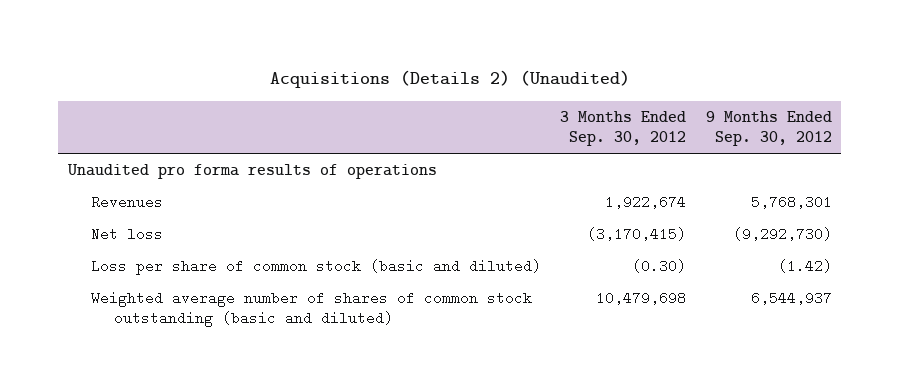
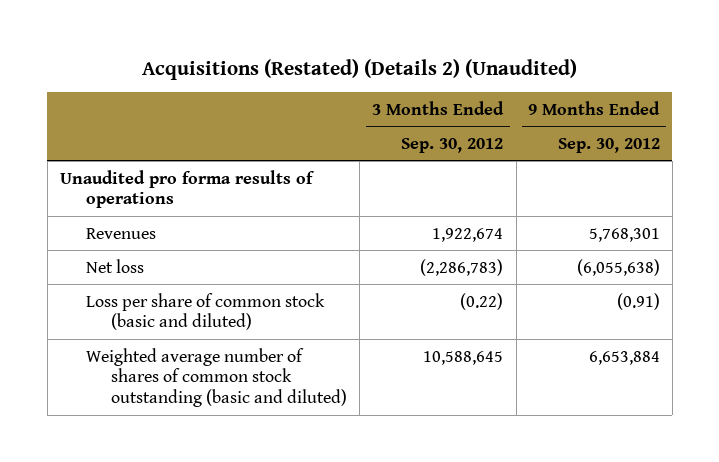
[269,70,630,89] Acquisitions (Details 2) (Unaudited) -> [141,58,577,80] Acquisitions (Restated) (Details 2) (Unaudited)
[587,227,687,242] (3,170,415) -> [420,258,504,276] (2,286,783)
[732,227,832,242] (9,292,730) -> [576,258,660,276] (6,055,638)
[632,259,687,274] (0.30) -> [460,292,504,310] (0.22)
[777,259,832,274] (1.42) -> [616,292,660,310] (0.91)
[596,291,687,306] 10,479,698 -> [423,350,504,365] 10,588,645
[750,291,832,306] 6,544,937 -> [588,350,660,365] 6,653,884

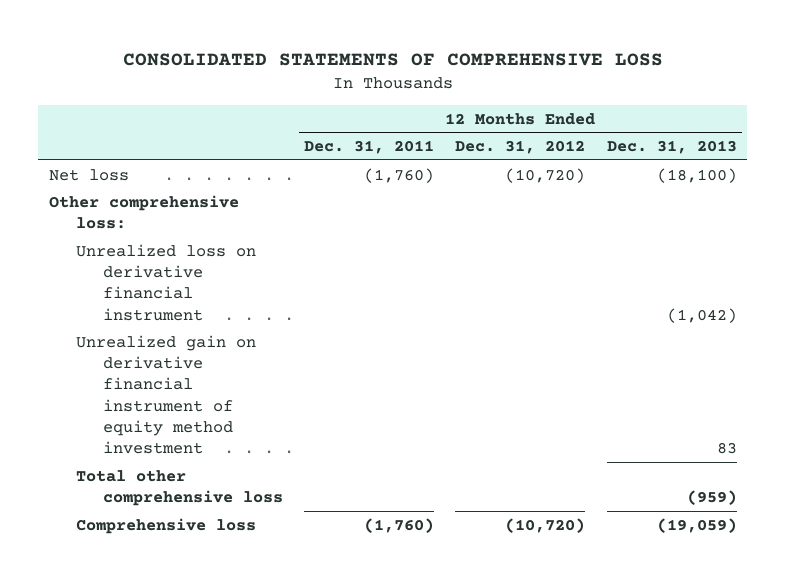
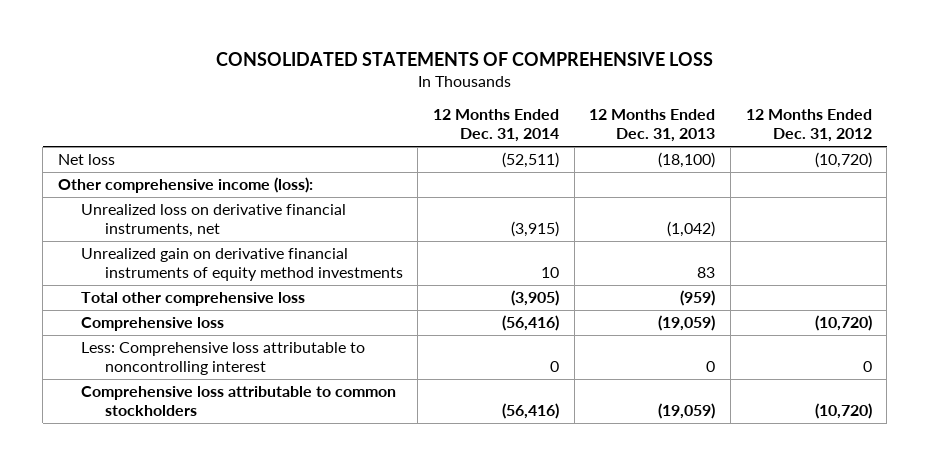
[304,140,435,155] Dec. 31, 2011 -> none
none -> [432,109,559,143] 12 Months Ended Dec. 31, 2014
[48,194,239,229] Other comprehensive loss: -> [57,177,313,194] Other comprehensive income (loss):
[76,243,257,321] Unrealized loss on derivative financial instrument -> [81,204,347,237] Unrealized loss on derivative financial instruments, net
[76,334,257,455] Unrealized gain on derivative financial instrument of equity method investment -> [81,248,403,281] Unrealized gain on derivative financial instruments of equity method investments
none -> [81,342,366,375] Less: Comprehensive loss attributable to noncontrolling interest
none -> [81,386,397,416] Comprehensive loss attributable to common stockholders

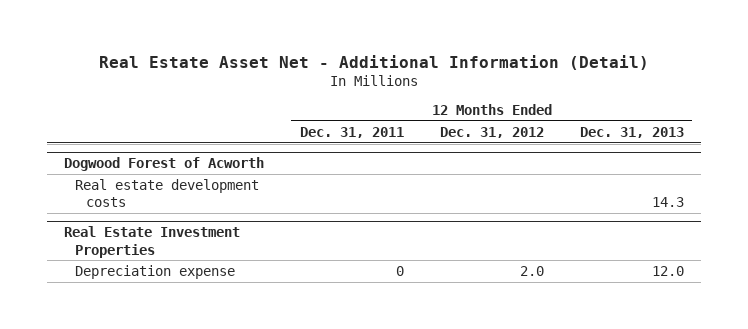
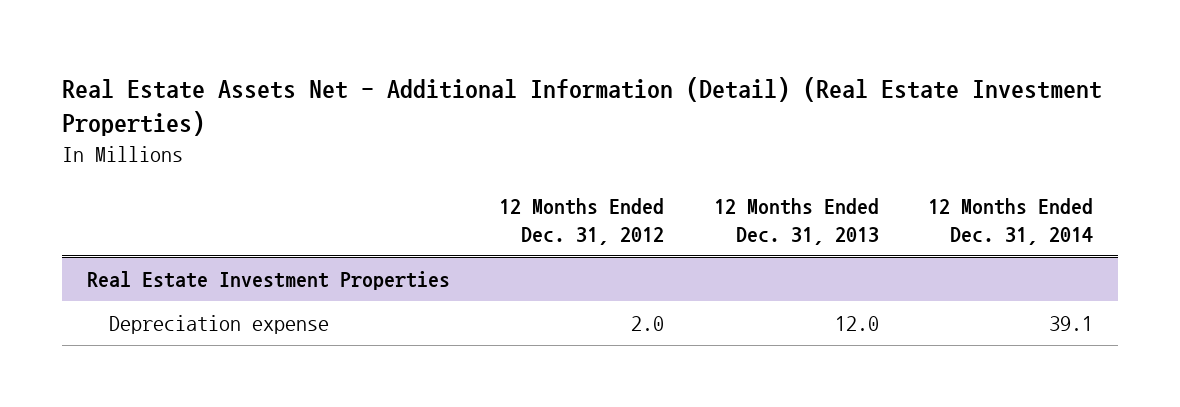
[98,54,649,70] Real Estate Asset Net - Additional Information (Detail) -> [62,76,1103,137] Real Estate Assets Net - Additional Information (Detail) (Real Estate Investment Properties)
[300,126,405,138] Dec. 31, 2011 -> none
none -> [927,197,1093,245] 12 Months Ended Dec. 31, 2014
[64,157,265,172] Dogwood Forest of Acworth -> none
[75,178,260,207] Real estate development costs -> none

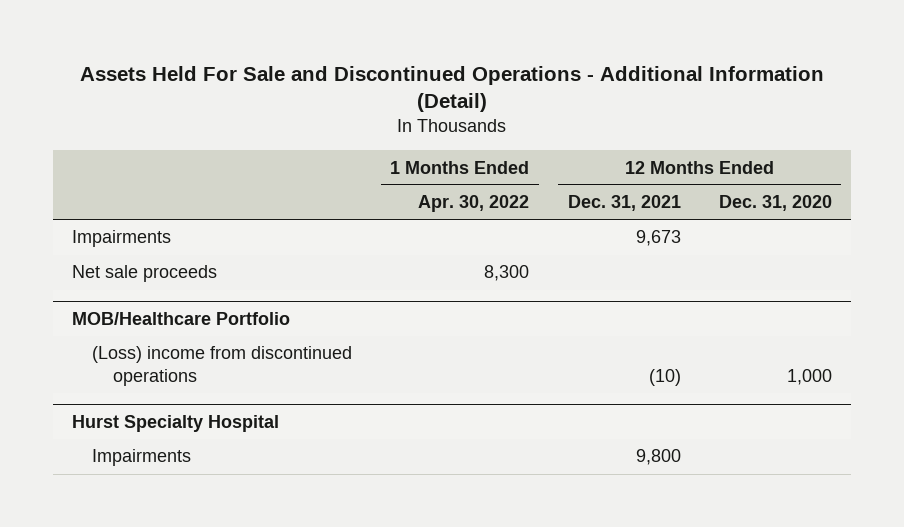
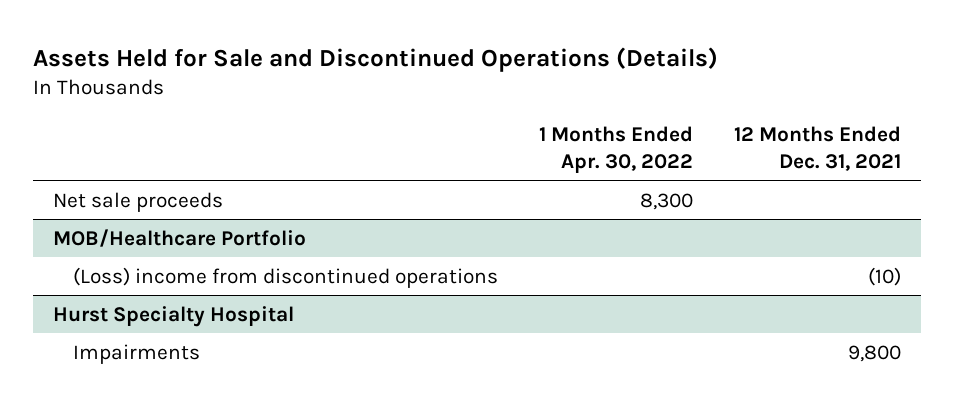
[79,65,824,113] Assets Held For Sale and Discontinued Operations - Additional Information (Detail) -> [32,46,718,72] Assets Held for Sale and Discontinued Operations (Details)
[718,195,832,212] Dec. 31, 2020 -> none
[72,230,172,248] Impairments -> none

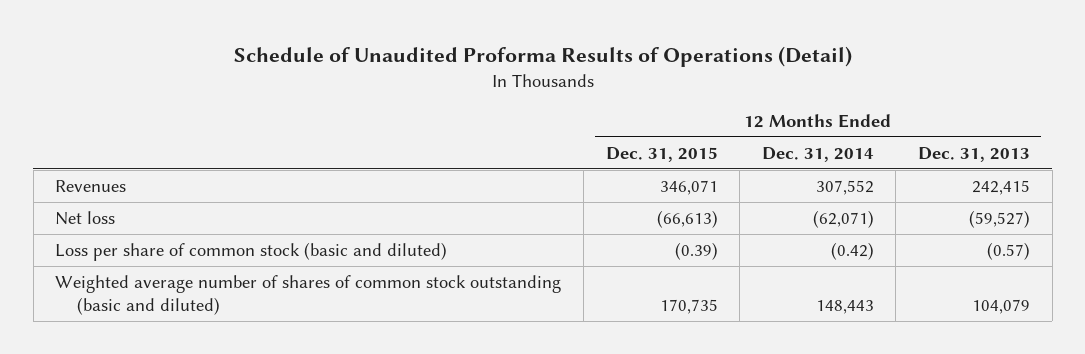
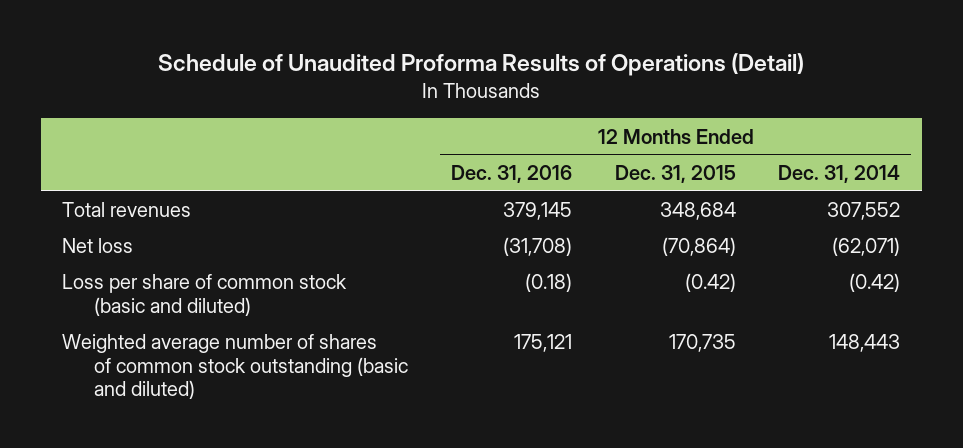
[918,146,1031,162] Dec. 31, 2013 -> none
none -> [450,164,572,183] Dec. 31, 2016
[55,179,127,192] Revenues -> [62,202,192,218] Total revenues
[659,179,718,195] 346,071 -> [659,202,736,221] 348,684
[656,209,718,228] (66,613) -> [661,237,736,257] (70,864)
[674,241,718,260] (0.39) -> [684,273,736,293] (0.42)

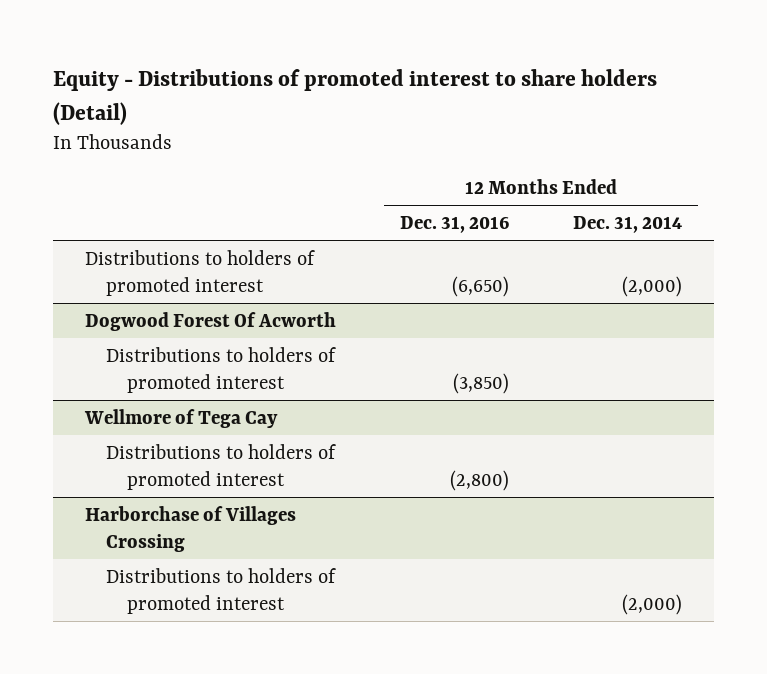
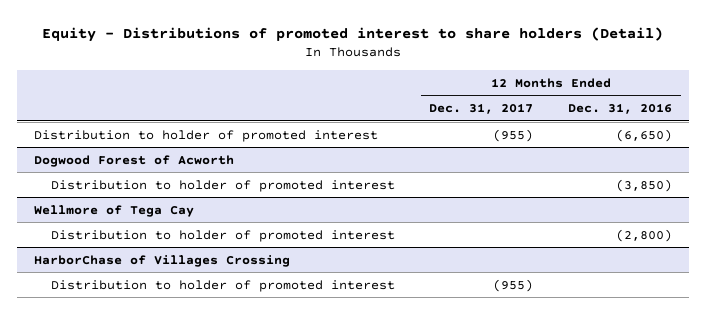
[572,215,682,233] Dec. 31, 2014 -> none
none -> [429,103,534,115] Dec. 31, 2017
[85,249,316,296] Distributions to holders of promoted interest -> [33,129,378,142] Distribution to holder of promoted interest
[85,311,337,331] Dogwood Forest Of Acworth -> [33,154,234,167] Dogwood Forest of Acworth
[106,346,337,393] Distributions to holders of promoted interest -> [50,179,395,192] Distribution to holder of promoted interest
[106,443,337,490] Distributions to holders of promoted interest -> [50,229,395,242] Distribution to holder of promoted interest
[85,505,297,552] Harborchase of Villages Crossing -> [33,254,290,267] HarborChase of Villages Crossing
[106,567,337,614] Distributions to holders of promoted interest -> [50,279,395,292] Distribution to holder of promoted interest

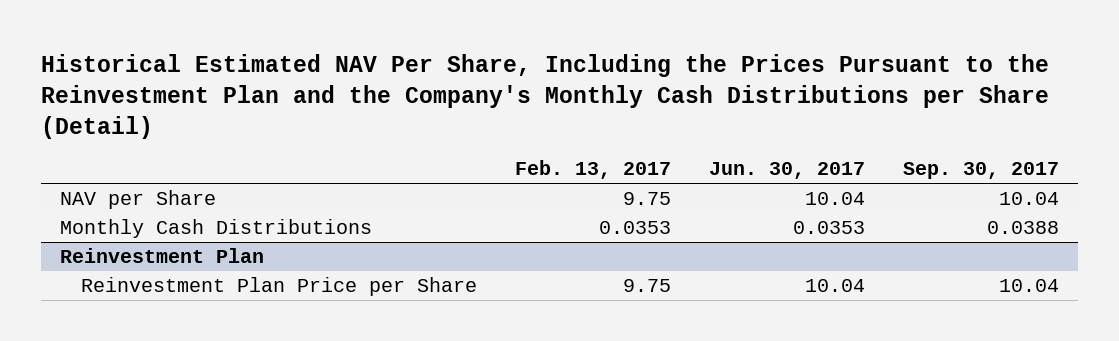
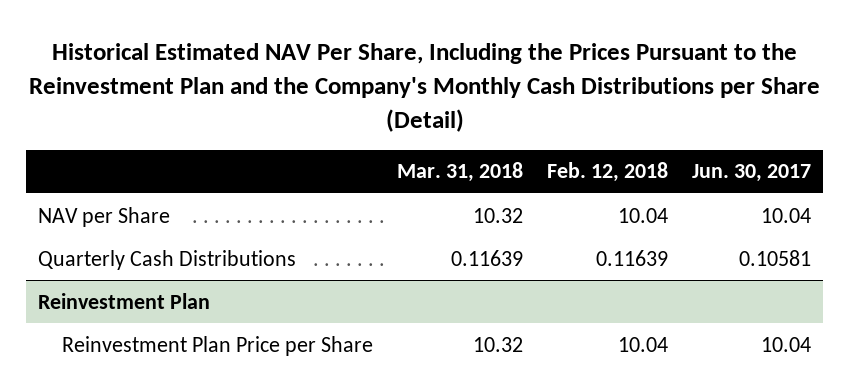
[514,160,671,180] Feb. 13, 2017 -> none
[903,162,1060,180] Sep. 30, 2017 -> none
none -> [397,162,524,183] Mar. 31, 2018
none -> [547,162,669,183] Feb. 12, 2018
[59,219,372,239] Monthly Cash Distributions -> [38,249,297,270] Quarterly Cash Distributions
[793,221,866,235] 0.0353 -> [738,249,811,266] 0.10581

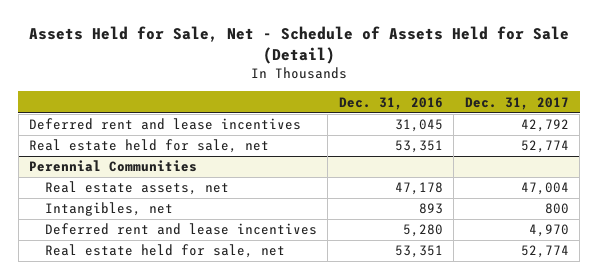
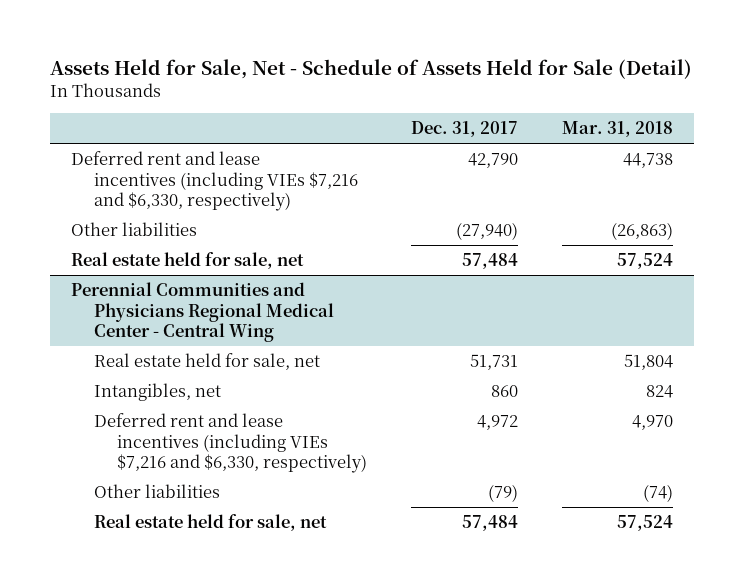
[338,96,443,110] Dec. 31, 2016 -> none
none -> [561,121,673,138] Mar. 31, 2018
[29,160,198,173] Perennial Communities -> none
[29,118,302,131] Deferred rent and lease incentives -> [71,150,359,212] Deferred rent and lease incentives (including VIEs $7,216 and $6,330, respectively)
[520,119,569,133] 42,792 -> [467,152,518,168] 42,790
none -> [71,221,198,236] Other liabilities
[520,140,569,154] 52,774 -> [461,252,518,269] 57,484
none -> [71,281,335,343] Perennial Communities and Physicians Regional Medical Center - Central Wing
[44,181,229,196] Real estate assets, net -> [94,352,321,370] Real estate held for sale, net
[520,182,569,196] 47,004 -> [469,353,518,370] 51,731
[544,203,569,215] 800 -> [490,384,518,397] 860
[44,223,317,236] Deferred rent and lease incentives -> [94,412,368,474] Deferred rent and lease incentives (including VIEs $7,216 and $6,330, respectively)
[528,224,569,238] 4,970 -> [476,414,518,430] 4,972
none -> [94,483,221,498] Other liabilities
[520,245,569,259] 52,774 -> [461,514,518,531] 57,484

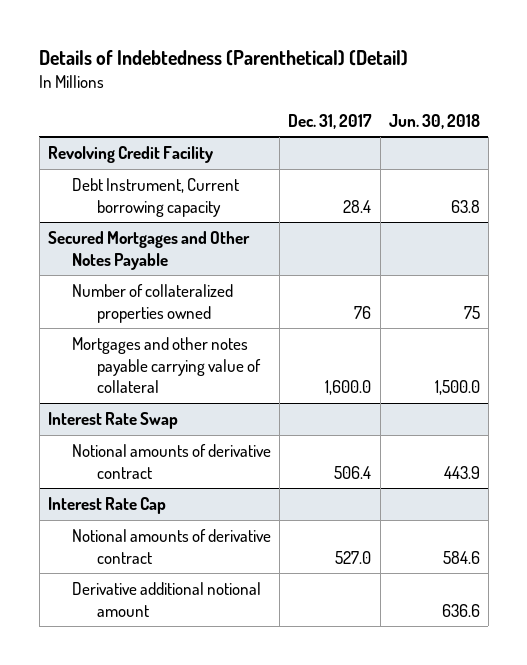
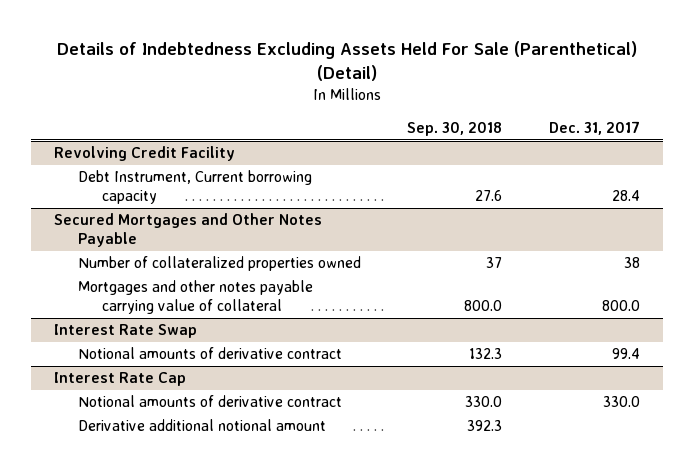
[39,50,409,67] Details of Indebtedness (Parenthetical) (Detail) -> [56,40,637,81] Details of Indebtedness Excluding Assets Held For Sale (Parenthetical) (Detail)
[388,113,480,129] Jun. 30, 2018 -> none
none -> [407,121,503,136] Sep. 30, 2018
[354,305,372,319] 76 -> [623,257,640,269] 38
[325,380,372,396] 1,600.0 -> [601,300,640,312] 800.0
[334,465,372,479] 506.4 -> [611,348,640,360] 99.4
[335,550,372,564] 527.0 -> [602,396,640,408] 330.0

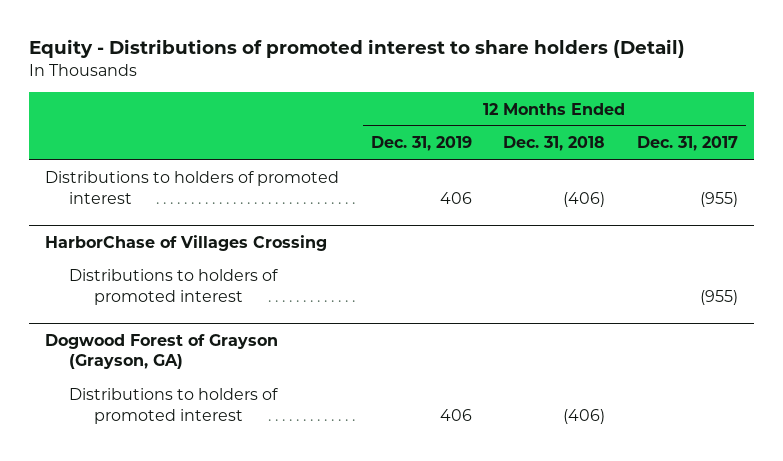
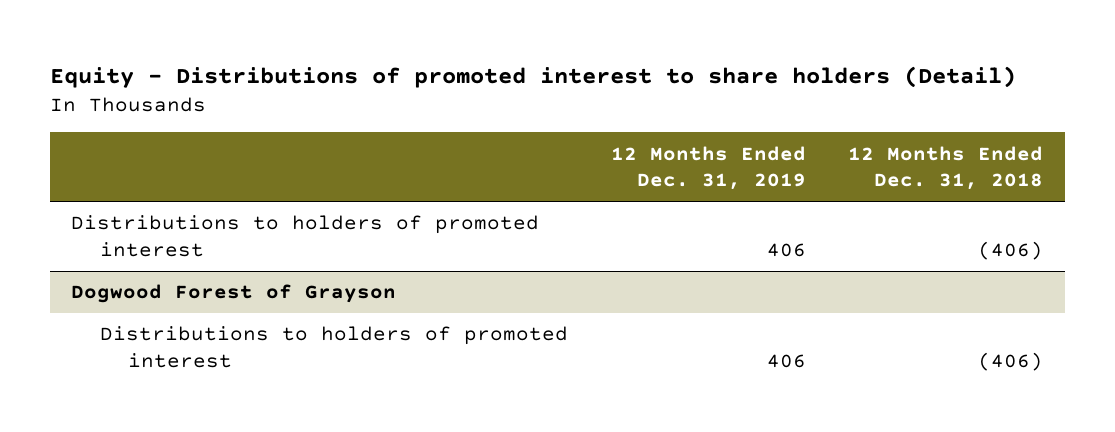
[637,136,739,152] Dec. 31, 2017 -> none
[45,234,328,251] HarborChase of Villages Crossing -> none
[69,269,279,306] Distributions to holders of promoted interest -> none
[45,333,279,370] Dogwood Forest of Grayson (Grayson, GA) -> [71,284,397,304] Dogwood Forest of Grayson

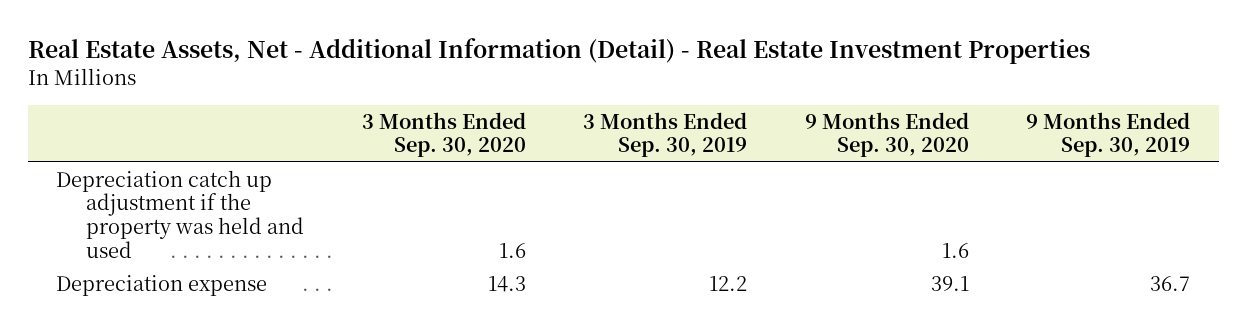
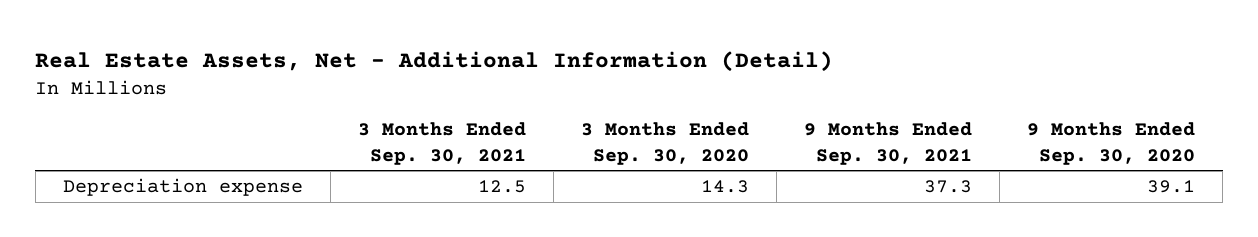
[27,38,1090,65] Real Estate Assets, Net - Additional Information (Detail) - Real Estate Investment Properties -> [35,50,834,72] Real Estate Assets, Net - Additional Information (Detail)
[583,111,748,158] 3 Months Ended Sep. 30, 2019 -> none
[1026,111,1191,158] 9 Months Ended Sep. 30, 2019 -> none
none -> [358,122,527,165] 3 Months Ended Sep. 30, 2021
none -> [804,122,973,165] 9 Months Ended Sep. 30, 2021
[56,169,305,258] Depreciation catch up adjustment if the property was held and used -> none

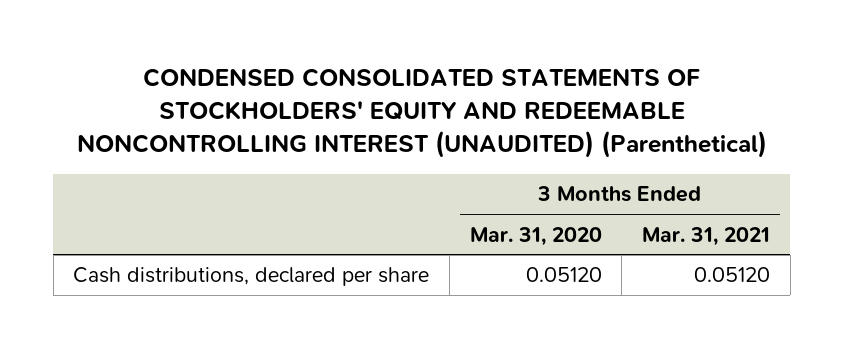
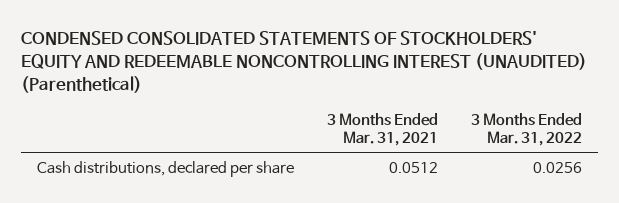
[469,226,602,246] Mar. 31, 2020 -> none
none -> [471,112,583,147] 3 Months Ended Mar. 31, 2022
[694,267,771,283] 0.05120 -> [389,161,439,173] 0.0512

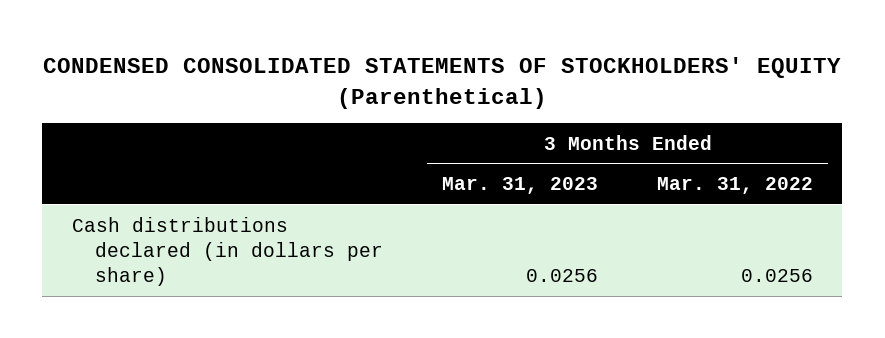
[20,30,587,93] CONDENSED CONSOLIDATED STATEMENTS OF STOCKHOLDERS' EQUITY AND REDEEMABLE NONCONTROLLING INTEREST (UNAUDITED) (Parenthetical) -> [43,56,842,109] CONDENSED CONSOLIDATED STATEMENTS OF STOCKHOLDERS' EQUITY (Parenthetical)
[327,112,439,147] 3 Months Ended Mar. 31, 2021 -> none
none -> [442,177,599,195] Mar. 31, 2023
[37,160,295,177] Cash distributions, declared per share -> [71,216,384,287] Cash distributions declared (in dollars per share)

